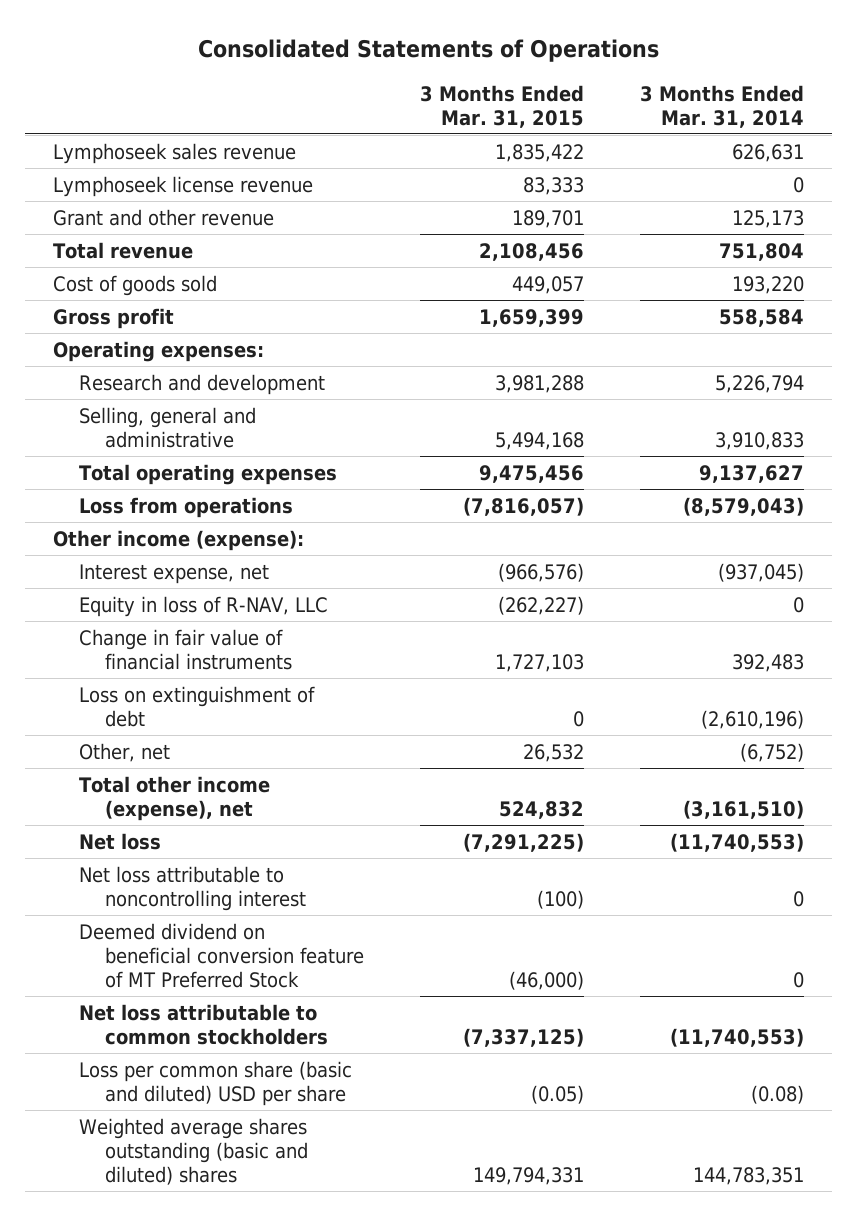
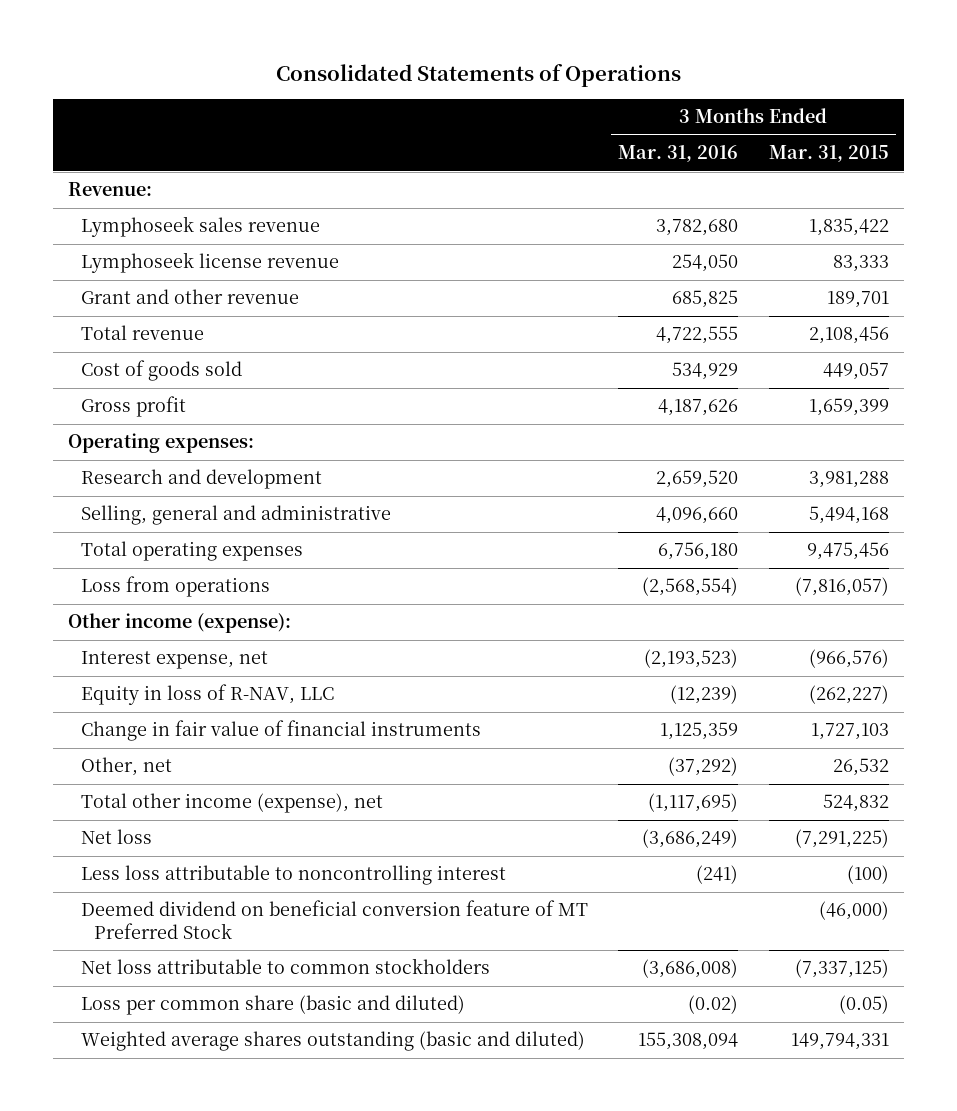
[640,84,805,128] 3 Months Ended Mar. 31, 2014 -> none
none -> [618,145,739,163] Mar. 31, 2016
none -> [68,182,153,197] Revenue:
[79,685,316,727] Loss on extinguishment of debt -> none
[79,865,307,911] Net loss attributable to noncontrolling interest -> [81,865,507,886] Less loss attributable to noncontrolling interest
[79,1060,353,1106] Loss per common share (basic and diluted) USD per share -> [81,995,466,1016] Loss per common share (basic and diluted)
[79,1117,309,1185] Weighted average shares outstanding (basic and diluted) shares -> [81,1031,586,1052] Weighted average shares outstanding (basic and diluted)

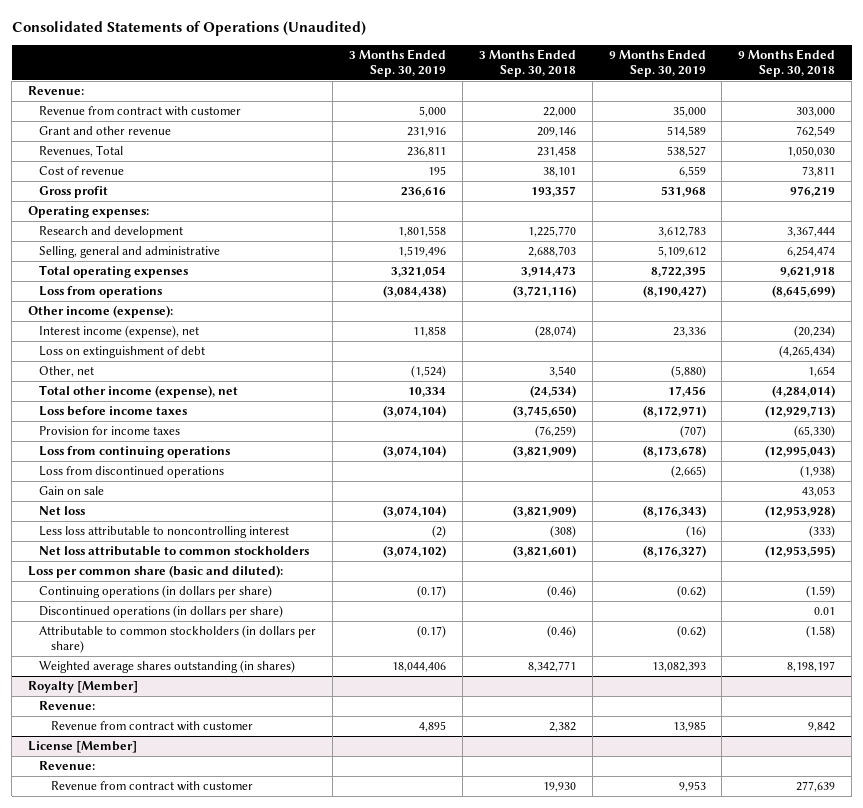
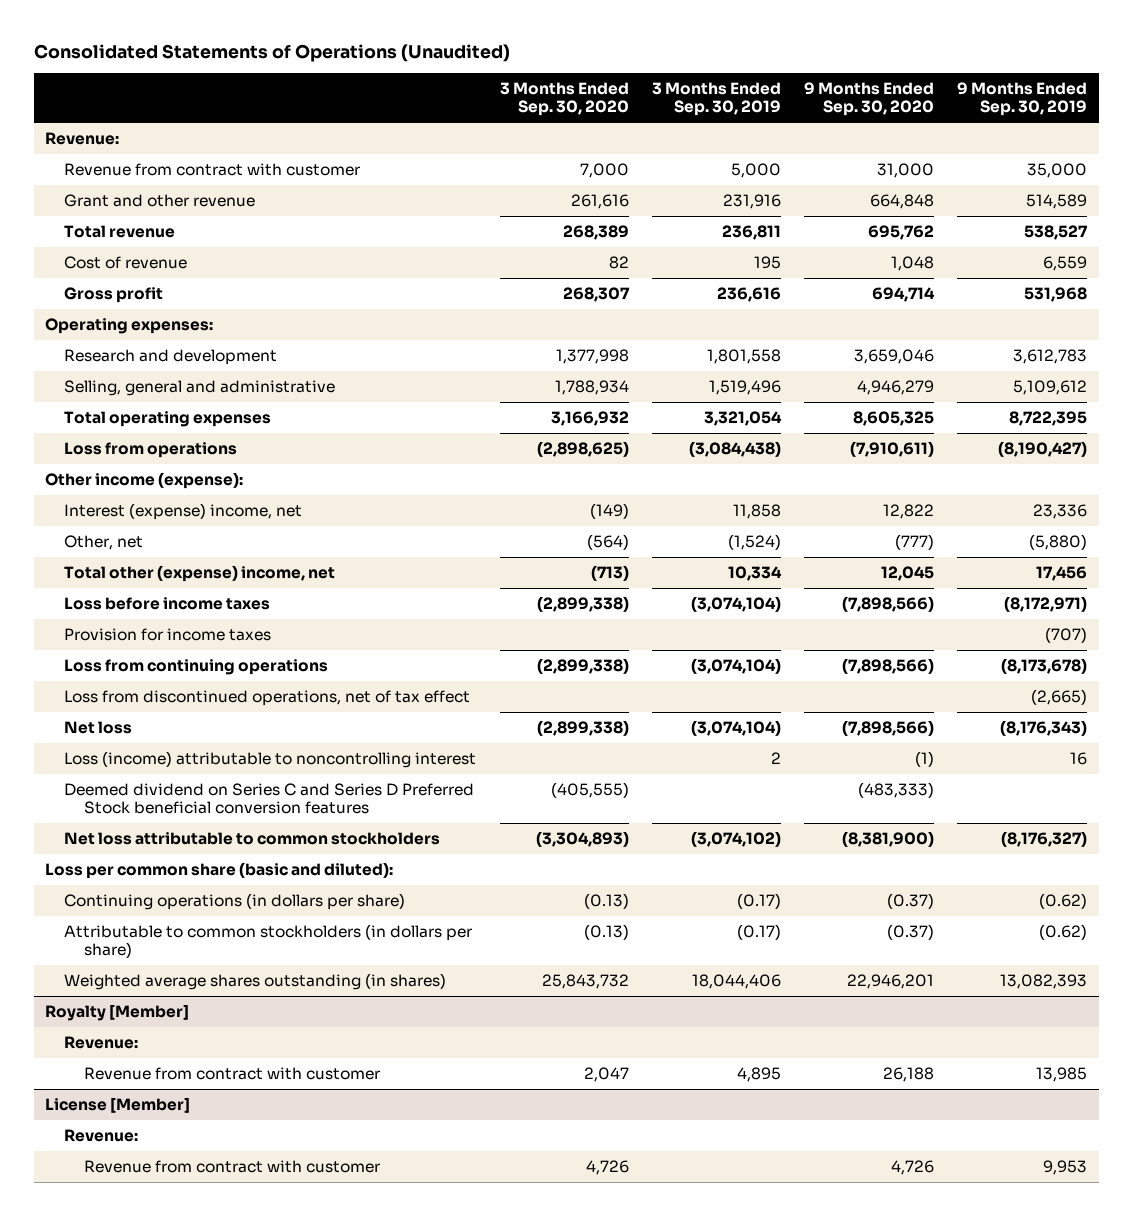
[478,48,576,77] 3 Months Ended Sep. 30, 2018 -> none
[738,48,836,77] 9 Months Ended Sep. 30, 2018 -> none
none -> [499,81,629,117] 3 Months Ended Sep. 30, 2020
none -> [804,81,935,117] 9 Months Ended Sep. 30, 2020
[39,145,124,158] Revenues, Total -> [64,224,176,238] Total revenue
[39,346,206,359] Loss on extinguishment of debt -> none
[39,325,200,339] Interest income (expense), net -> [64,502,303,520] Interest (expense) income, net
[39,385,239,399] Total other income (expense), net -> [64,564,336,582] Total other (expense) income, net
[39,486,105,496] Gain on sale -> none
[39,466,225,479] Loss from discontinued operations -> [64,689,471,706] Loss from discontinued operations, net of tax effect
[39,526,290,539] Less loss attributable to noncontrolling interest -> [64,750,477,768] Loss (income) attributable to noncontrolling interest
[432,525,447,539] (2) -> [770,751,781,764] 2
[685,525,706,539] (16) -> [1070,751,1088,765] 16
none -> [64,782,475,815] Deemed dividend on Series C and Series D Preferred Stock beneficial conversion features
[39,605,284,619] Discontinued operations (in dollars per share) -> none

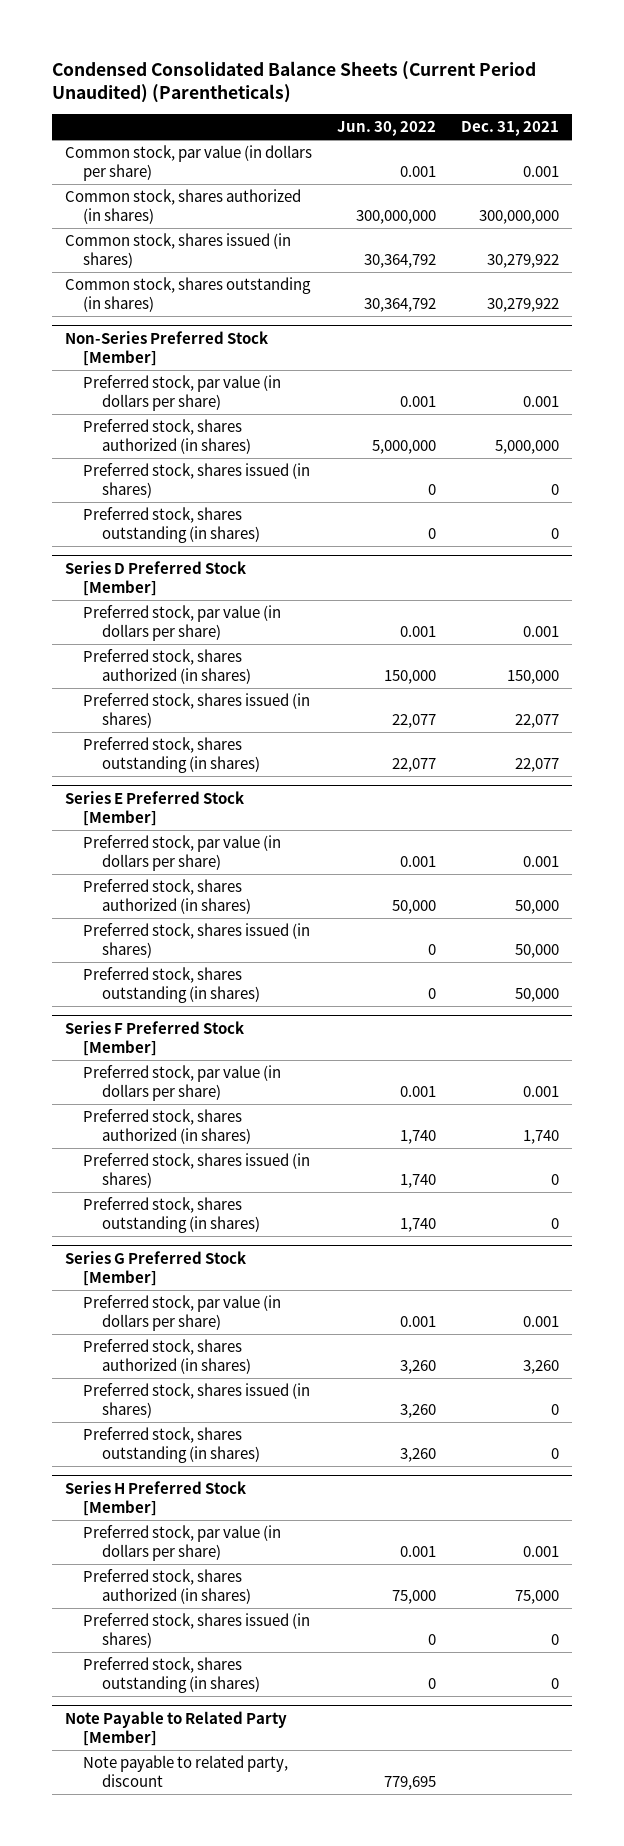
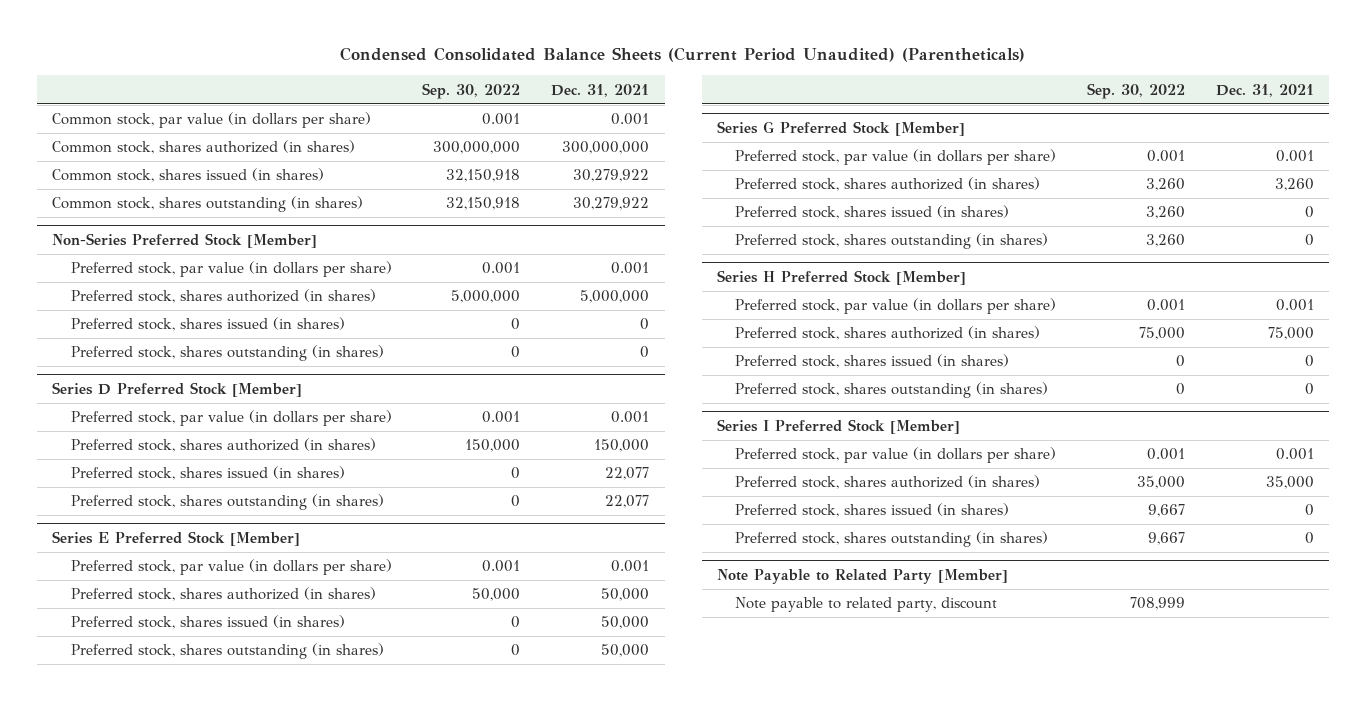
[337,121,437,137] Jun. 30, 2022 -> none
none -> [422,82,521,99] Sep. 30, 2022
[64,1020,244,1056] Series F Preferred Stock [Member] -> none
[83,1064,282,1102] Preferred stock, par value (in dollars per share) -> none
[83,1108,251,1145] Preferred stock, shares authorized (in shares) -> none
[83,1152,311,1189] Preferred stock, shares issued (in shares) -> none
[83,1196,260,1234] Preferred stock, shares outstanding (in shares) -> none
none -> [717,418,961,434] Series I Preferred Stock [Member]
none -> [735,447,1057,464] Preferred stock, par value (in dollars per share)
none -> [735,475,1041,490] Preferred stock, shares authorized (in shares)
none -> [735,503,1010,518] Preferred stock, shares issued (in shares)
none -> [735,531,1049,548] Preferred stock, shares outstanding (in shares)

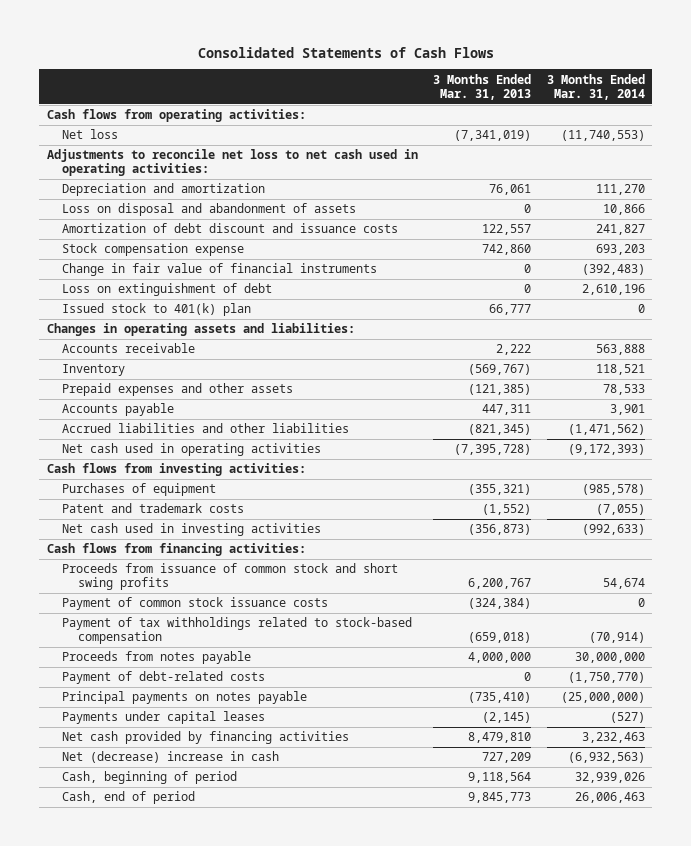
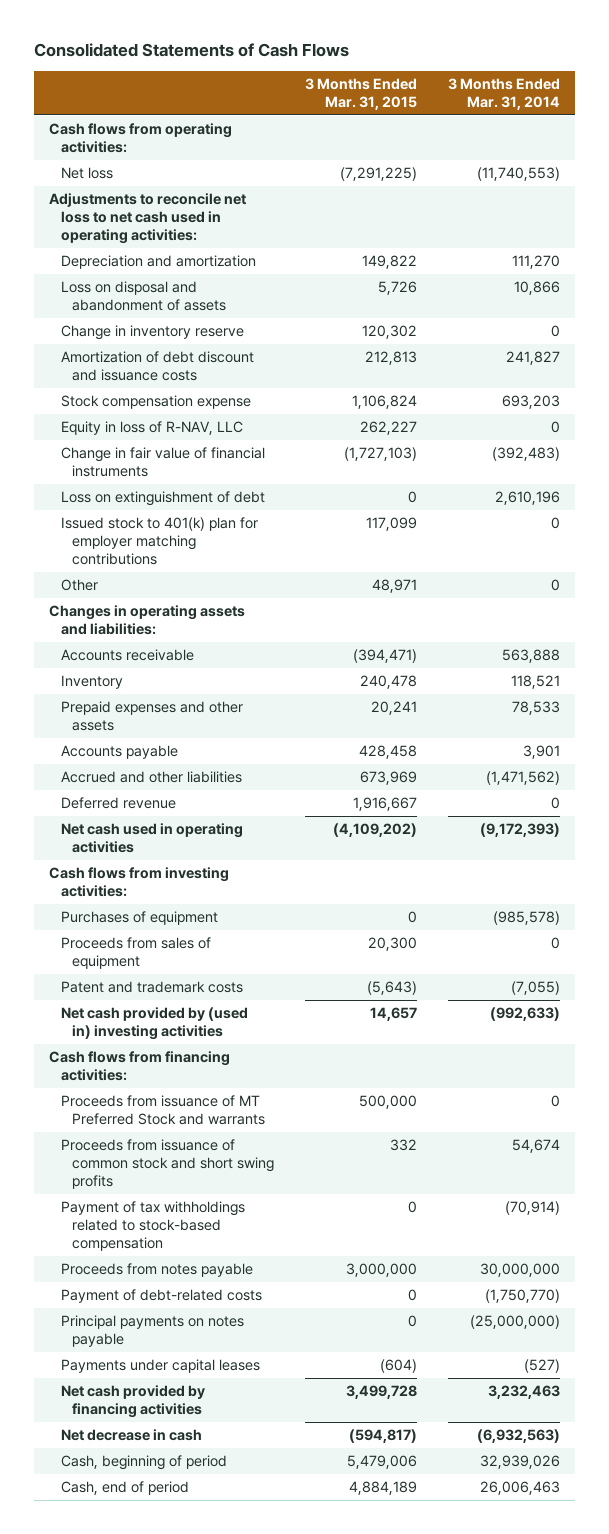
[433,73,532,100] 3 Months Ended Mar. 31, 2013 -> none
none -> [304,78,417,111] 3 Months Ended Mar. 31, 2015
none -> [60,325,244,341] Change in inventory reserve
none -> [60,421,243,436] Equity in loss of R-NAV, LLC
[62,303,252,317] Issued stock to 401(k) plan -> [60,517,258,566] Issued stock to 401(k) plan for employer matching contributions
none -> [60,579,98,592] Other
[62,423,350,434] Accrued liabilities and other liabilities -> [60,771,242,784] Accrued and other liabilities
none -> [60,797,176,810] Deferred revenue
none -> [60,937,211,970] Proceeds from sales of equipment
[62,523,322,537] Net cash used in investing activities -> [60,1007,248,1041] Net cash provided by (used in) investing activities
none -> [60,1095,265,1126] Proceeds from issuance of MT Preferred Stock and warrants
[62,597,329,611] Payment of common stock issuance costs -> none
[62,751,280,764] Net (decrease) increase in cash -> [60,1429,202,1442] Net decrease in cash

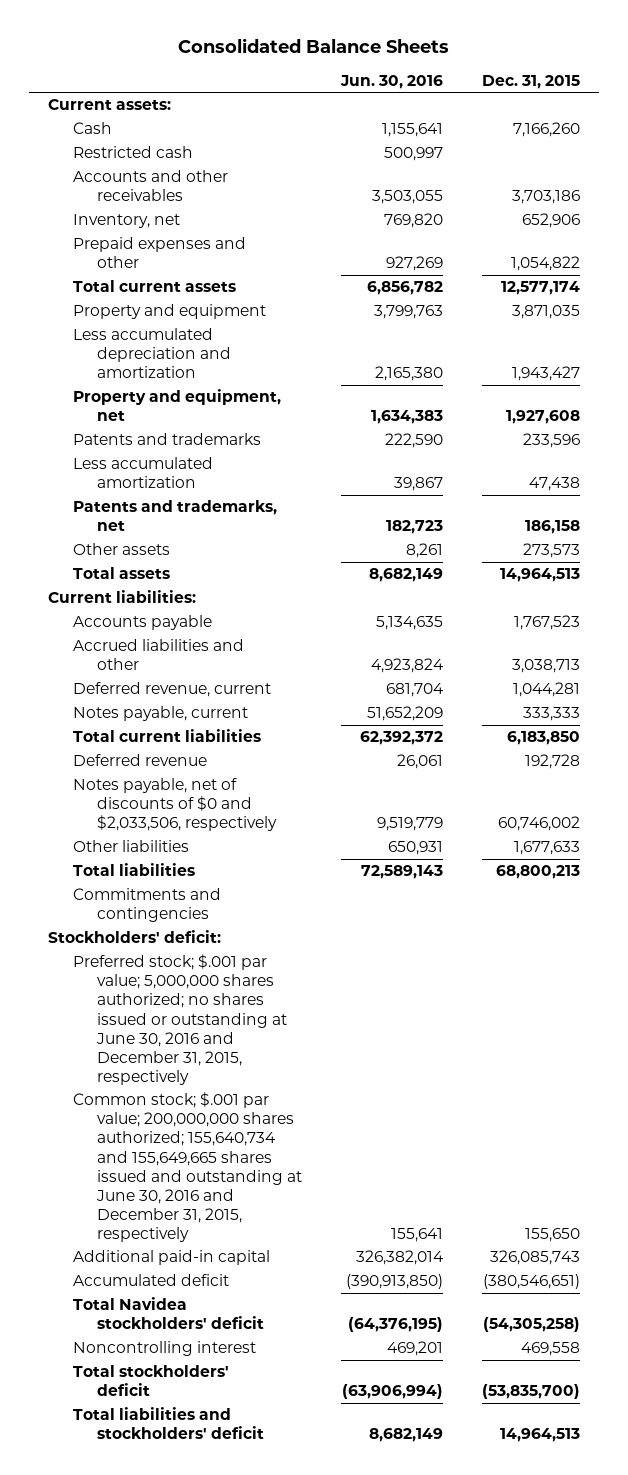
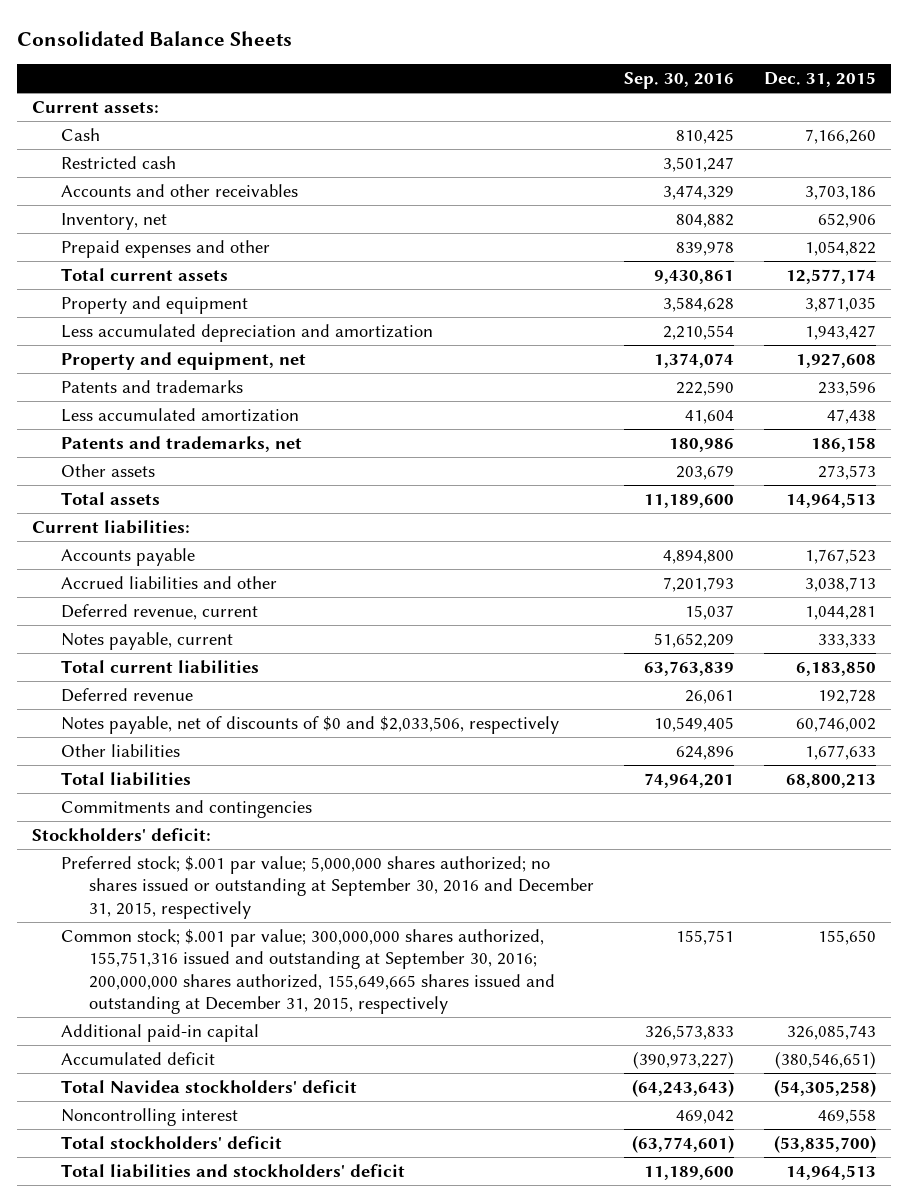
[340,74,444,89] Jun. 30, 2016 -> none
none -> [624,71,735,89] Sep. 30, 2016
[72,954,288,1085] Preferred stock; $.001 par value; 5,000,000 shares authorized; no shares issued or outstanding at June 30, 2016 and December 31, 2015, respectively -> [60,856,595,919] Preferred stock; $.001 par value; 5,000,000 shares authorized; no shares issued or outstanding at September 30, 2016 and December 31, 2015, respectively
[72,1092,303,1242] Common stock; $.001 par value; 200,000,000 shares authorized; 155,640,734 and 155,649,665 shares issued and outstanding at June 30, 2016 and December 31, 2015, respectively -> [60,929,556,1015] Common stock; $.001 par value; 300,000,000 shares authorized, 155,751,316 issued and outstanding at September 30, 2016; 200,000,000 shares authorized, 155,649,665 shares issued and outstanding at December 31, 2015, respectively

